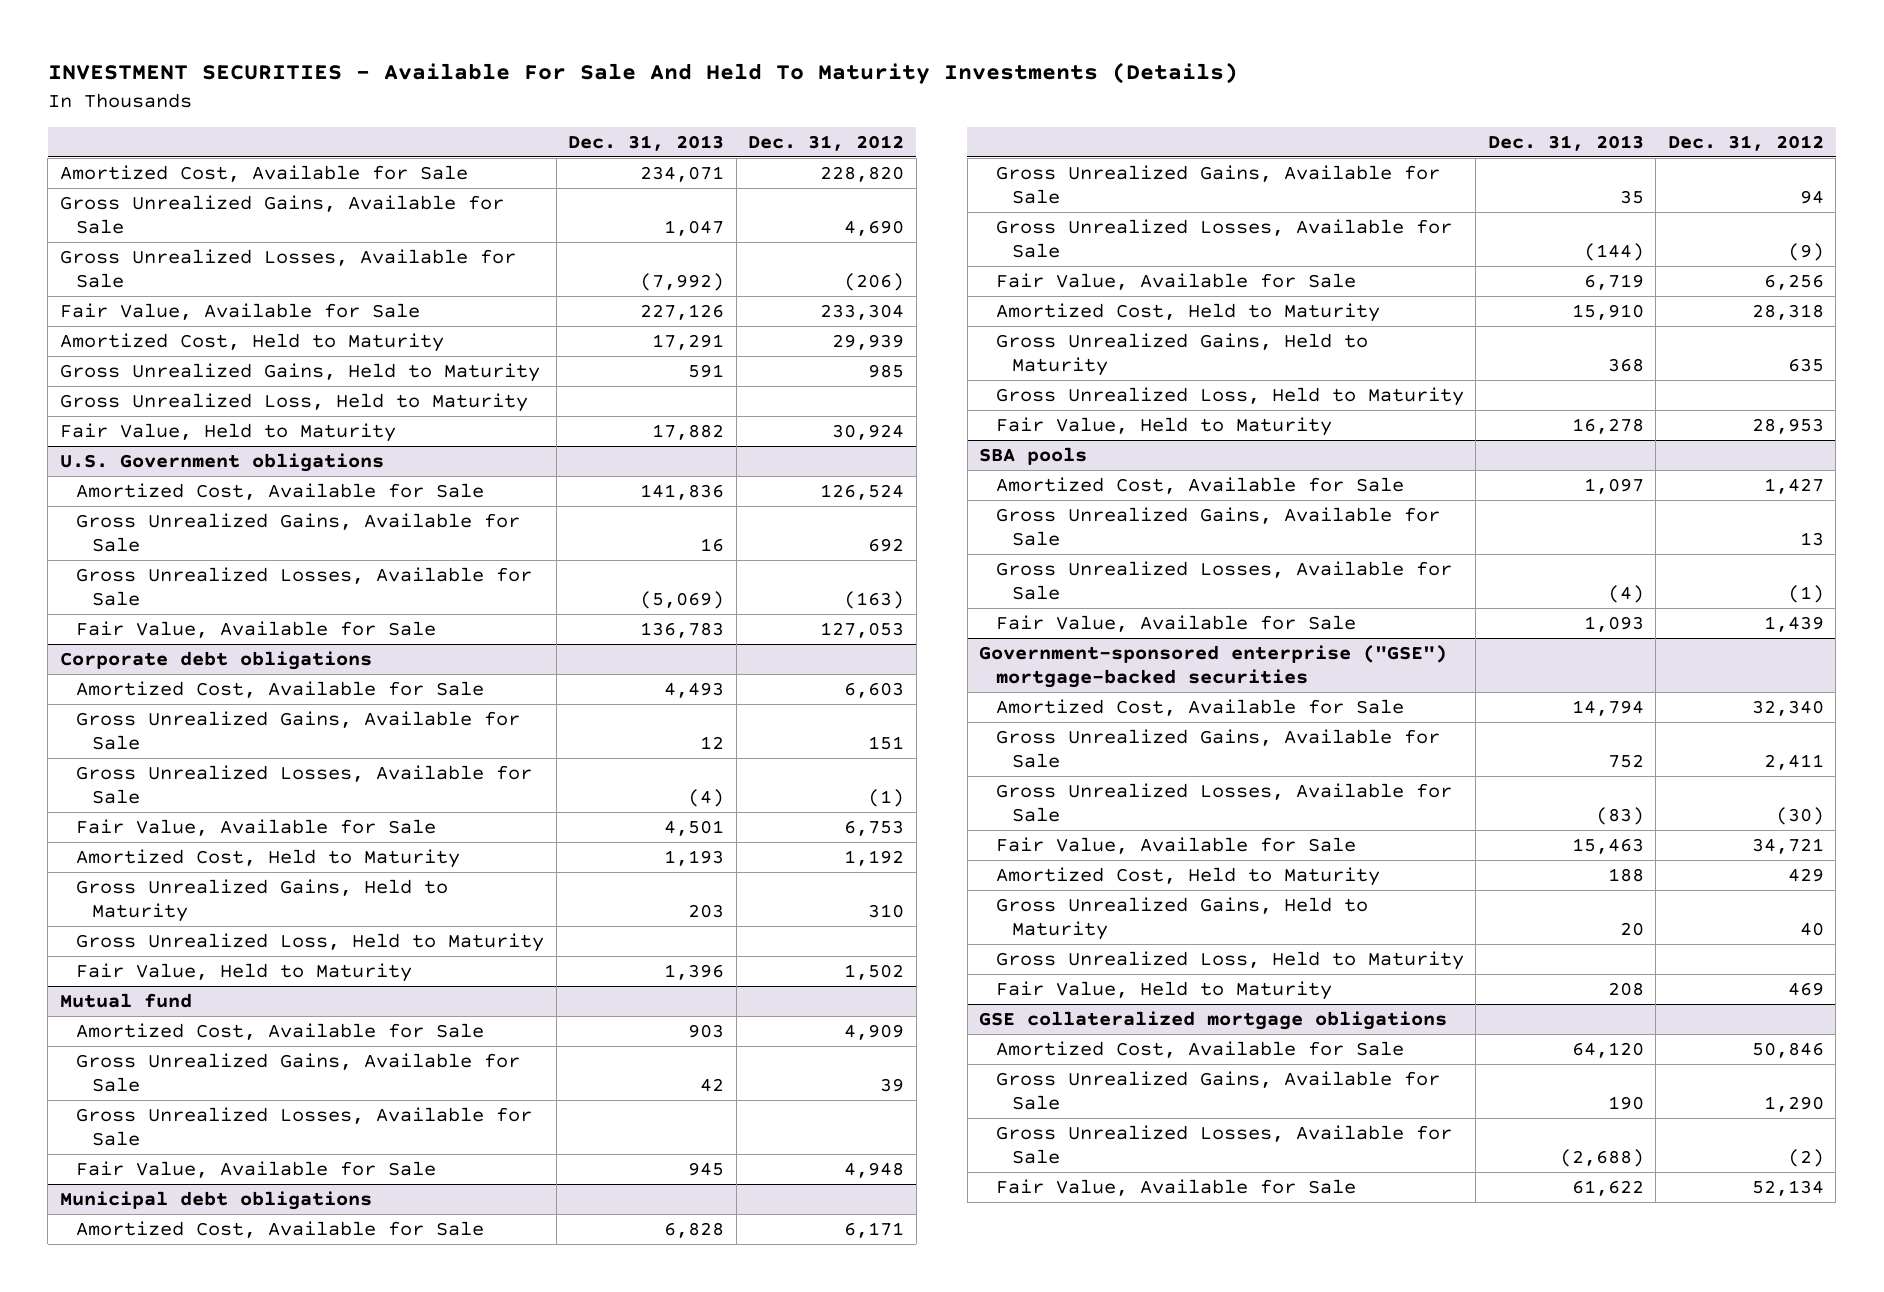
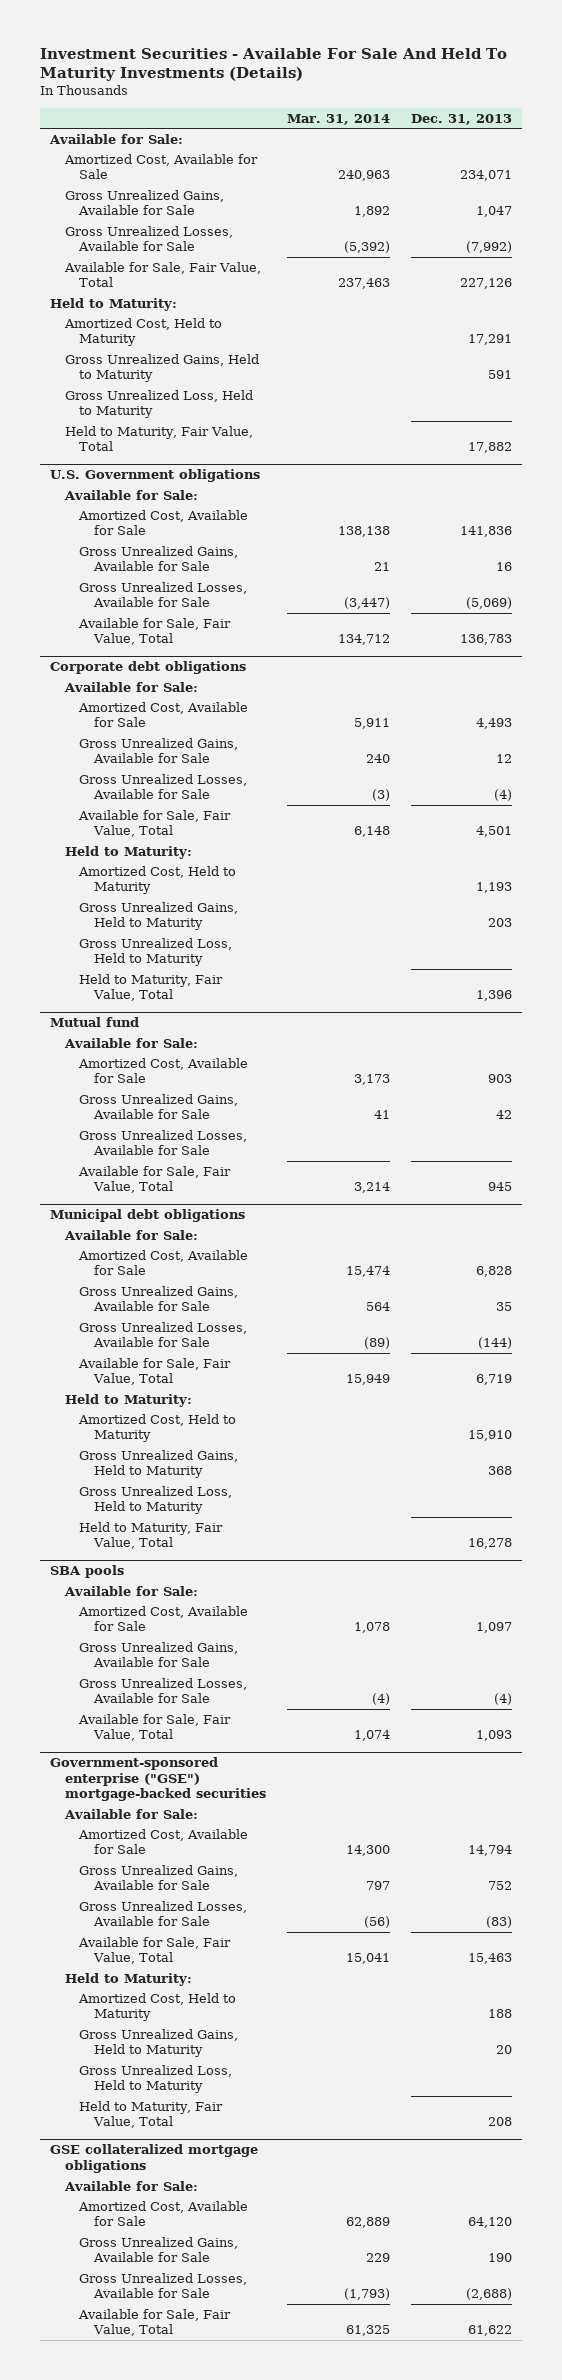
[47,62,1238,85] INVESTMENT SECURITIES - Available For Sale And Held To Maturity Investments (Details) -> [39,48,507,82] Investment Securities - Available For Sale And Held To Maturity Investments (Details)
[748,134,905,151] Dec. 31, 2012 -> none
none -> [286,113,390,125] Mar. 31, 2014
none -> [49,133,184,144] Available for Sale:
[59,302,420,320] Fair Value, Available for Sale -> [63,261,261,288] Available for Sale, Fair Value, Total
none -> [50,297,178,311] Held to Maturity:
[59,422,396,442] Fair Value, Held to Maturity -> [64,425,253,452] Held to Maturity, Fair Value, Total
none -> [63,489,198,500] Available for Sale:
[76,620,437,638] Fair Value, Available for Sale -> [78,617,232,646] Available for Sale, Fair Value, Total
none -> [63,681,198,692] Available for Sale:
[76,818,437,836] Fair Value, Available for Sale -> [78,809,232,838] Available for Sale, Fair Value, Total
none -> [64,845,192,859] Held to Maturity:
[76,962,413,982] Fair Value, Held to Maturity -> [79,973,224,1002] Held to Maturity, Fair Value, Total
none -> [63,1037,198,1048] Available for Sale:
[76,1160,437,1178] Fair Value, Available for Sale -> [78,1165,232,1194] Available for Sale, Fair Value, Total
none -> [63,1229,198,1240] Available for Sale:
[995,272,1356,290] Fair Value, Available for Sale -> [78,1357,232,1386] Available for Sale, Fair Value, Total
none -> [64,1393,192,1407] Held to Maturity:
[995,416,1332,436] Fair Value, Held to Maturity -> [79,1521,224,1550] Held to Maturity, Fair Value, Total
none -> [63,1585,198,1596] Available for Sale:
[995,614,1356,632] Fair Value, Available for Sale -> [78,1713,232,1742] Available for Sale, Fair Value, Total
none -> [63,1808,198,1819] Available for Sale:
[995,836,1356,854] Fair Value, Available for Sale -> [78,1936,232,1965] Available for Sale, Fair Value, Total
none -> [64,1972,192,1986] Held to Maturity:
[995,980,1332,1000] Fair Value, Held to Maturity -> [79,2100,224,2129] Held to Maturity, Fair Value, Total
none -> [63,2180,198,2191] Available for Sale:
[995,1178,1356,1196] Fair Value, Available for Sale -> [78,2308,232,2337] Available for Sale, Fair Value, Total

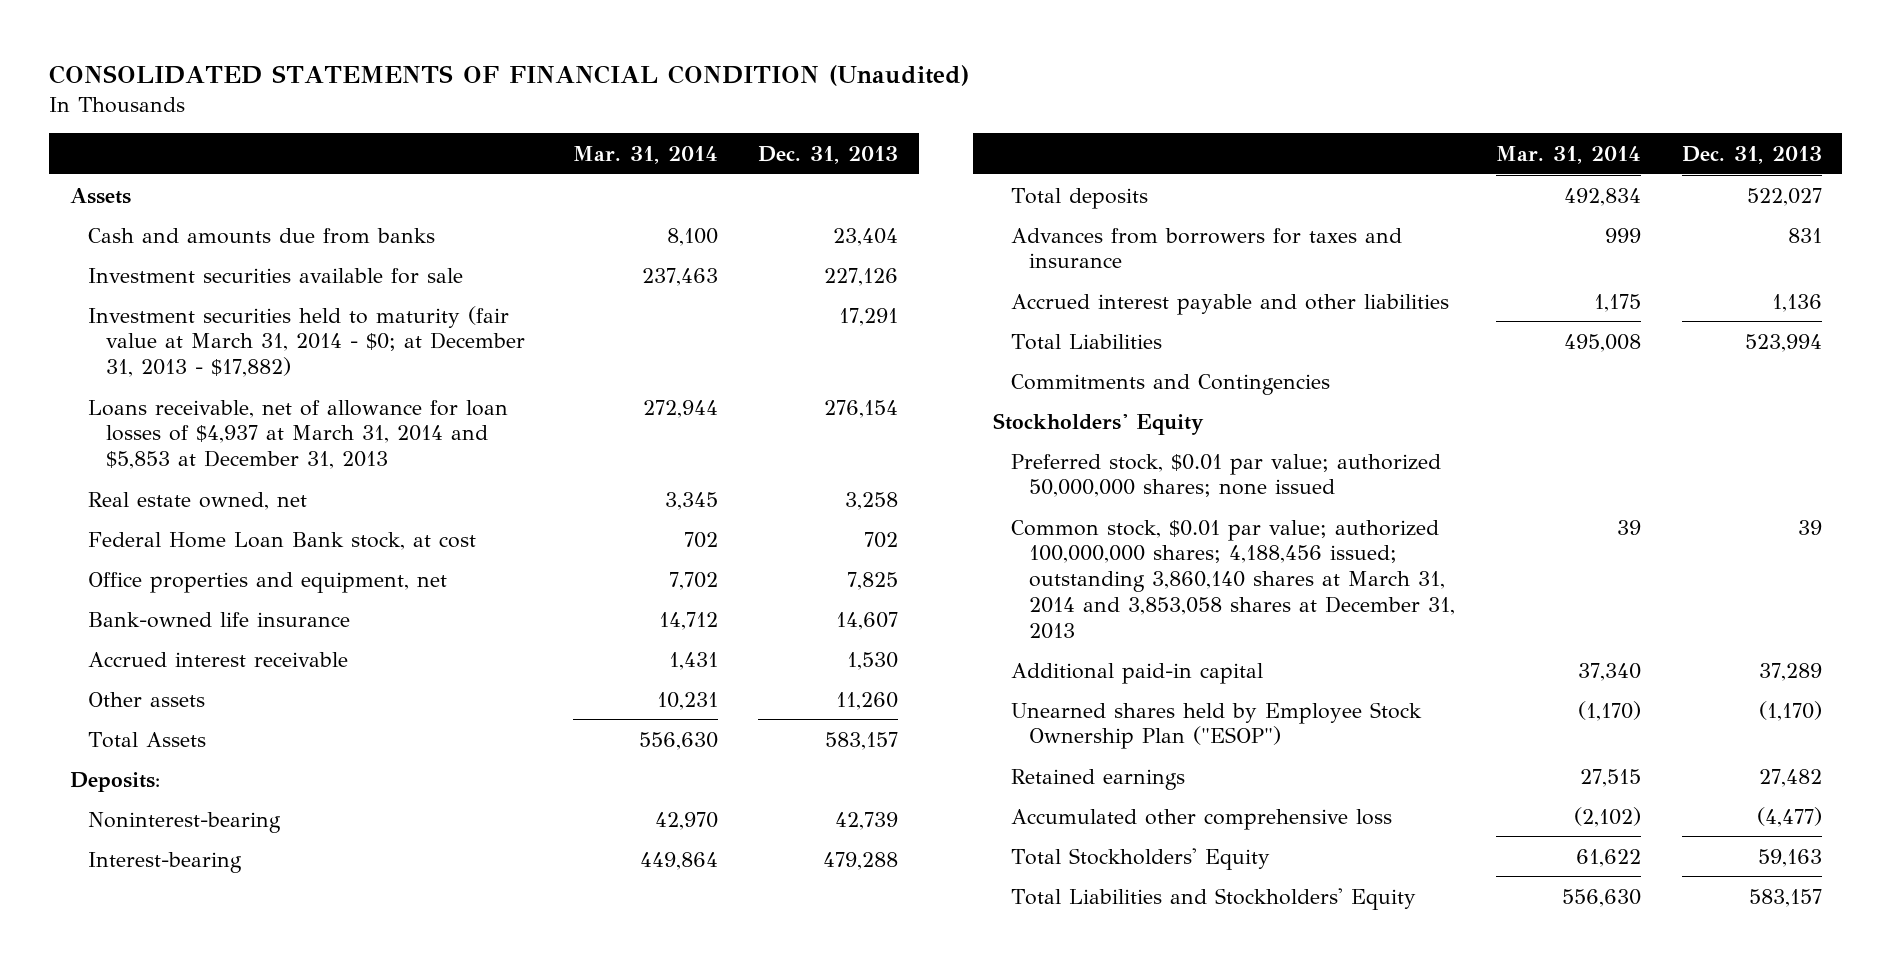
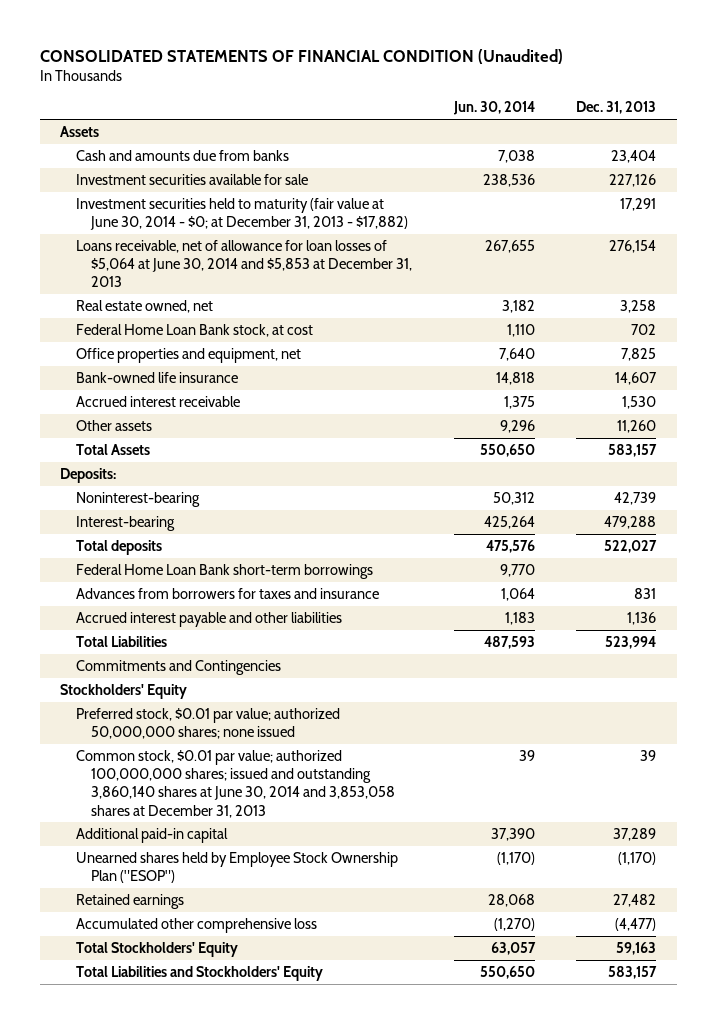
[572,146,718,165] Mar. 31, 2014 -> none
none -> [452,101,535,116] Jun. 30, 2014
[87,305,525,378] Investment securities held to maturity (fair value at March 31, 2014 - $0; at December 31, 2013 - $17,882) -> [75,197,409,231] Investment securities held to maturity (fair value at June 30, 2014 - $0; at December 31, 2013 - $17,882)
[87,399,508,470] Loans receivable, net of allowance for loan losses of $4,937 at March 31, 2014 and $5,853 at December 31, 2013 -> [75,239,413,288] Loans receivable, net of allowance for loan losses of $5,064 at June 30, 2014 and $5,853 at December 31, 2013
none -> [75,563,373,579] Federal Home Loan Bank short-term borrowings
[1011,519,1456,639] Common stock, $0.01 par value; authorized 100,000,000 shares; 4,188,456 issued; outstanding 3,860,140 shares at March 31, 2014 and 3,853,058 shares at December 31, 2013 -> [75,749,396,818] Common stock, $0.01 par value; authorized 100,000,000 shares; issued and outstanding 3,860,140 shares at June 30, 2014 and 3,853,058 shares at December 31, 2013

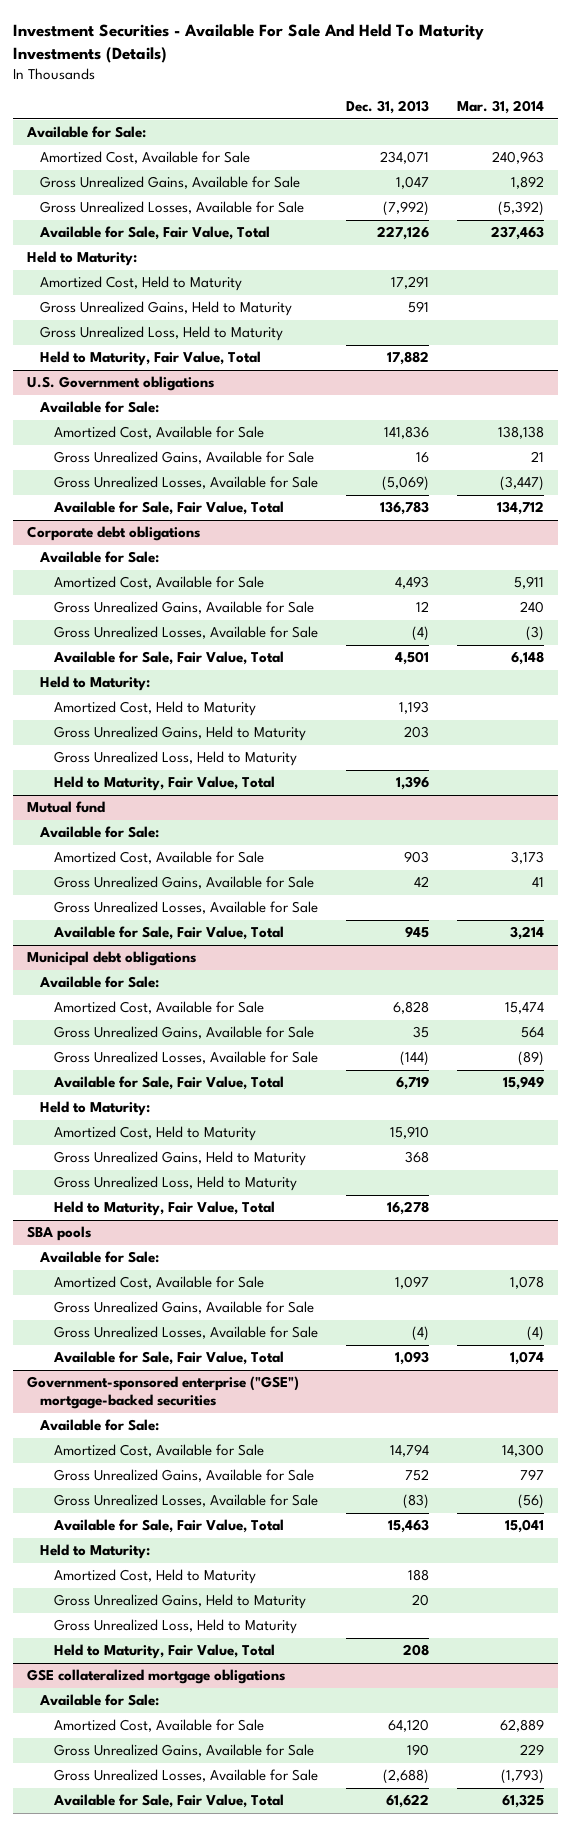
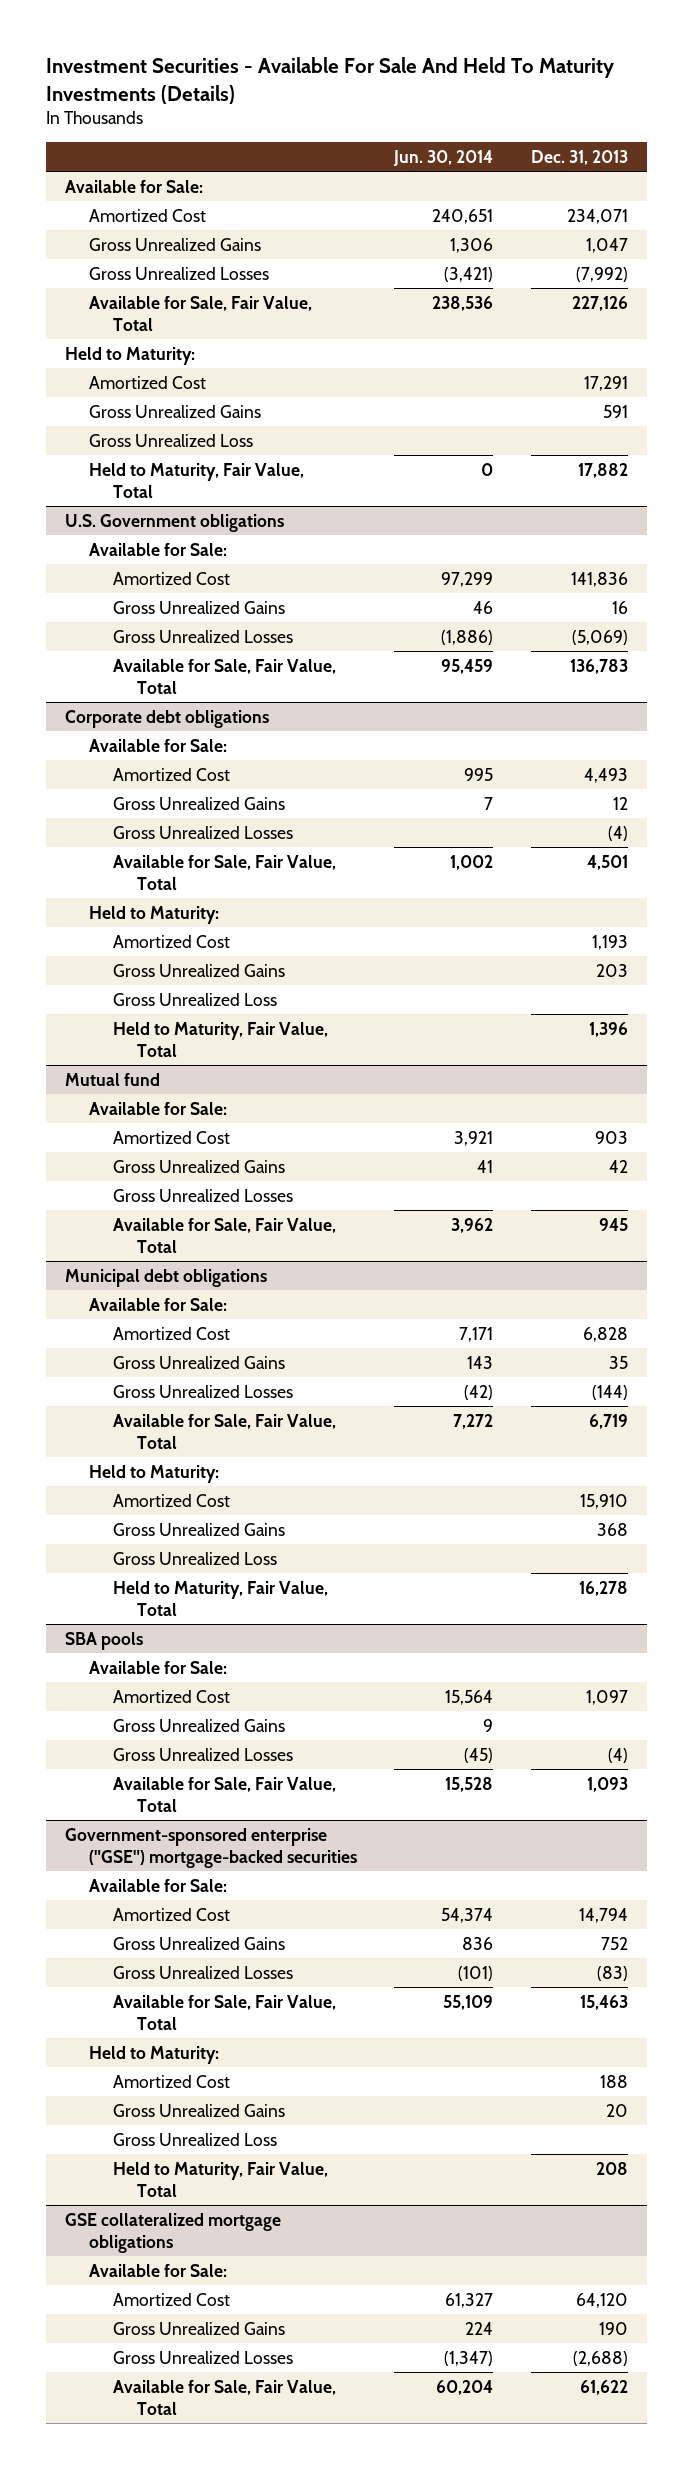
[456,100,544,115] Mar. 31, 2014 -> none
none -> [393,149,494,166] Jun. 30, 2014
[40,151,251,165] Amortized Cost, Available for Sale -> [88,208,206,222] Amortized Cost
[40,176,301,190] Gross Unrealized Gains, Available for Sale -> [88,237,261,251] Gross Unrealized Gains
[40,201,305,215] Gross Unrealized Losses, Available for Sale -> [88,266,269,280] Gross Unrealized Losses
[40,276,243,292] Amortized Cost, Held to Maturity -> [88,375,206,389] Amortized Cost
[40,301,293,317] Gross Unrealized Gains, Held to Maturity -> [88,404,261,418] Gross Unrealized Gains
[40,326,284,342] Gross Unrealized Loss, Held to Maturity -> [88,433,253,447] Gross Unrealized Loss
[53,426,264,440] Amortized Cost, Available for Sale -> [112,571,230,585] Amortized Cost
[53,451,314,465] Gross Unrealized Gains, Available for Sale -> [112,600,285,614] Gross Unrealized Gains
[53,476,318,490] Gross Unrealized Losses, Available for Sale -> [112,629,293,643] Gross Unrealized Losses
[53,576,264,590] Amortized Cost, Available for Sale -> [112,767,230,781] Amortized Cost
[53,601,314,615] Gross Unrealized Gains, Available for Sale -> [112,796,285,810] Gross Unrealized Gains
[53,626,318,640] Gross Unrealized Losses, Available for Sale -> [112,825,293,839] Gross Unrealized Losses
[53,701,256,717] Amortized Cost, Held to Maturity -> [112,934,230,948] Amortized Cost
[53,726,306,742] Gross Unrealized Gains, Held to Maturity -> [112,963,285,977] Gross Unrealized Gains
[53,751,297,767] Gross Unrealized Loss, Held to Maturity -> [112,992,277,1006] Gross Unrealized Loss
[53,851,264,865] Amortized Cost, Available for Sale -> [112,1130,230,1144] Amortized Cost
[53,876,314,890] Gross Unrealized Gains, Available for Sale -> [112,1159,285,1173] Gross Unrealized Gains
[53,901,318,915] Gross Unrealized Losses, Available for Sale -> [112,1188,293,1202] Gross Unrealized Losses
[53,1001,264,1015] Amortized Cost, Available for Sale -> [112,1326,230,1340] Amortized Cost
[53,1026,314,1040] Gross Unrealized Gains, Available for Sale -> [112,1355,285,1369] Gross Unrealized Gains
[53,1051,318,1065] Gross Unrealized Losses, Available for Sale -> [112,1384,293,1398] Gross Unrealized Losses
[53,1126,256,1142] Amortized Cost, Held to Maturity -> [112,1493,230,1507] Amortized Cost
[53,1151,306,1167] Gross Unrealized Gains, Held to Maturity -> [112,1522,285,1536] Gross Unrealized Gains
[53,1176,297,1192] Gross Unrealized Loss, Held to Maturity -> [112,1551,277,1565] Gross Unrealized Loss
[53,1276,264,1290] Amortized Cost, Available for Sale -> [112,1689,230,1703] Amortized Cost
[53,1301,314,1315] Gross Unrealized Gains, Available for Sale -> [112,1718,285,1732] Gross Unrealized Gains
[53,1326,318,1340] Gross Unrealized Losses, Available for Sale -> [112,1747,293,1761] Gross Unrealized Losses
[53,1444,264,1458] Amortized Cost, Available for Sale -> [112,1907,230,1921] Amortized Cost
[53,1469,314,1483] Gross Unrealized Gains, Available for Sale -> [112,1936,285,1950] Gross Unrealized Gains
[53,1494,318,1508] Gross Unrealized Losses, Available for Sale -> [112,1965,293,1979] Gross Unrealized Losses
[53,1569,256,1585] Amortized Cost, Held to Maturity -> [112,2074,230,2088] Amortized Cost
[53,1594,306,1610] Gross Unrealized Gains, Held to Maturity -> [112,2103,285,2117] Gross Unrealized Gains
[53,1619,297,1635] Gross Unrealized Loss, Held to Maturity -> [112,2132,277,2146] Gross Unrealized Loss
[53,1719,264,1733] Amortized Cost, Available for Sale -> [112,2292,230,2306] Amortized Cost
[53,1744,314,1758] Gross Unrealized Gains, Available for Sale -> [112,2321,285,2335] Gross Unrealized Gains
[53,1769,318,1783] Gross Unrealized Losses, Available for Sale -> [112,2350,293,2364] Gross Unrealized Losses

